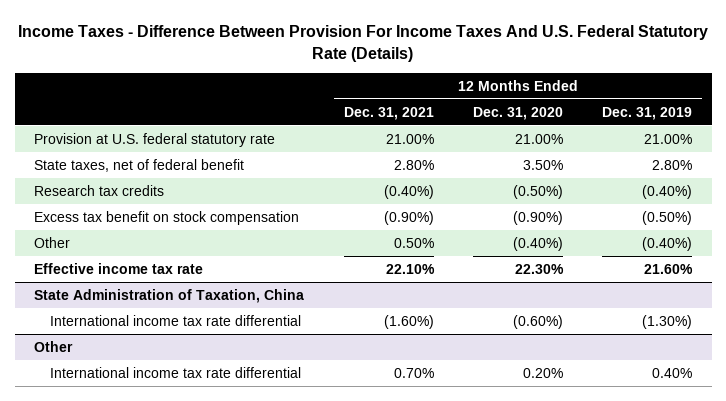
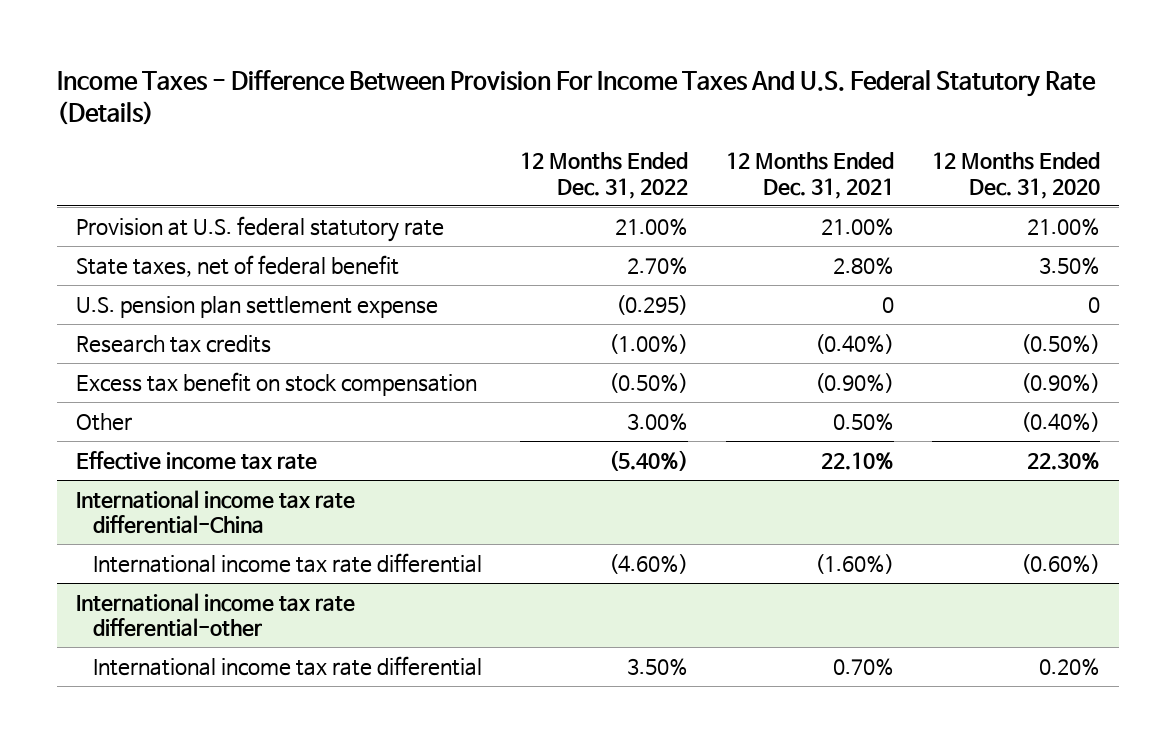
[601,106,692,120] Dec. 31, 2019 -> none
none -> [519,152,688,199] 12 Months Ended Dec. 31, 2022
none -> [76,295,439,318] U.S. pension plan settlement expense
[34,288,305,303] State Administration of Taxation, China -> [76,489,356,535] International income tax rate differential-China
[34,340,74,352] Other -> [76,592,356,638] International income tax rate differential-other

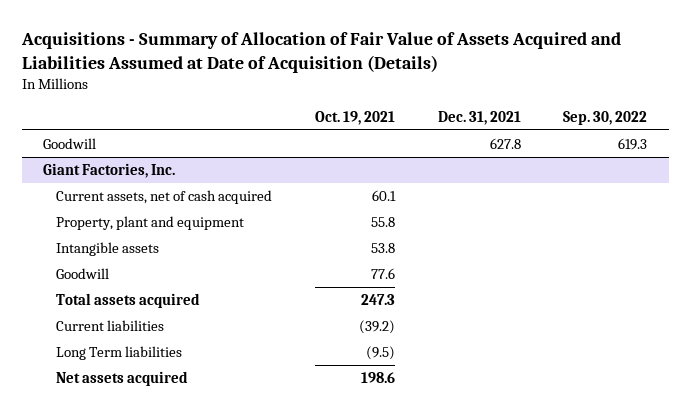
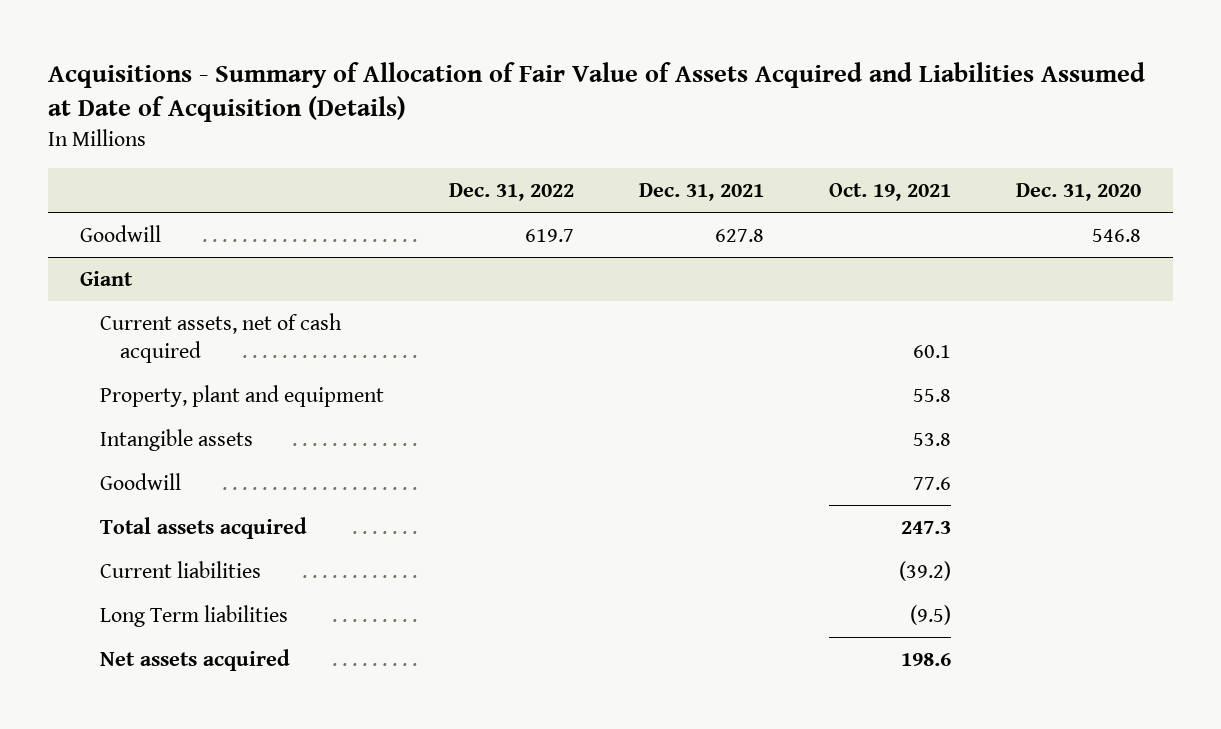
[563,111,648,126] Sep. 30, 2022 -> none
none -> [448,183,574,202] Dec. 31, 2022
none -> [1015,183,1141,202] Dec. 31, 2020
[42,162,175,178] Giant Factories, Inc. -> [80,270,134,286] Giant

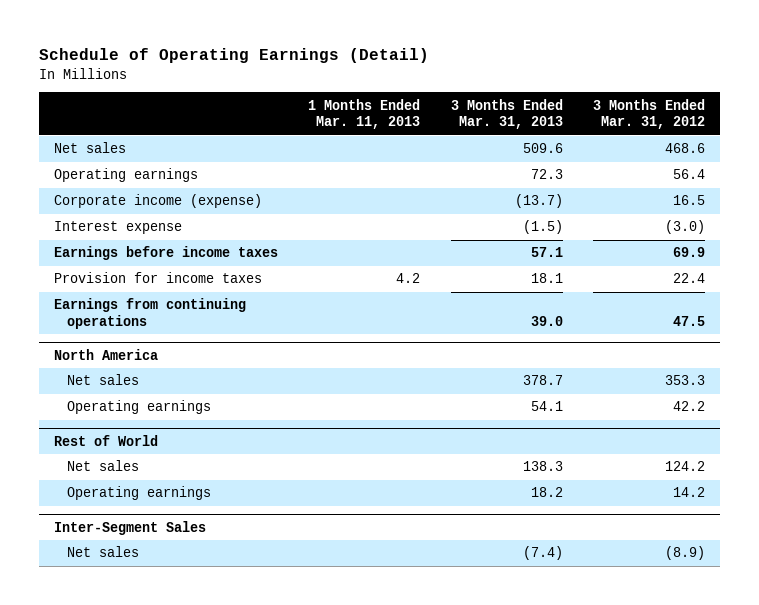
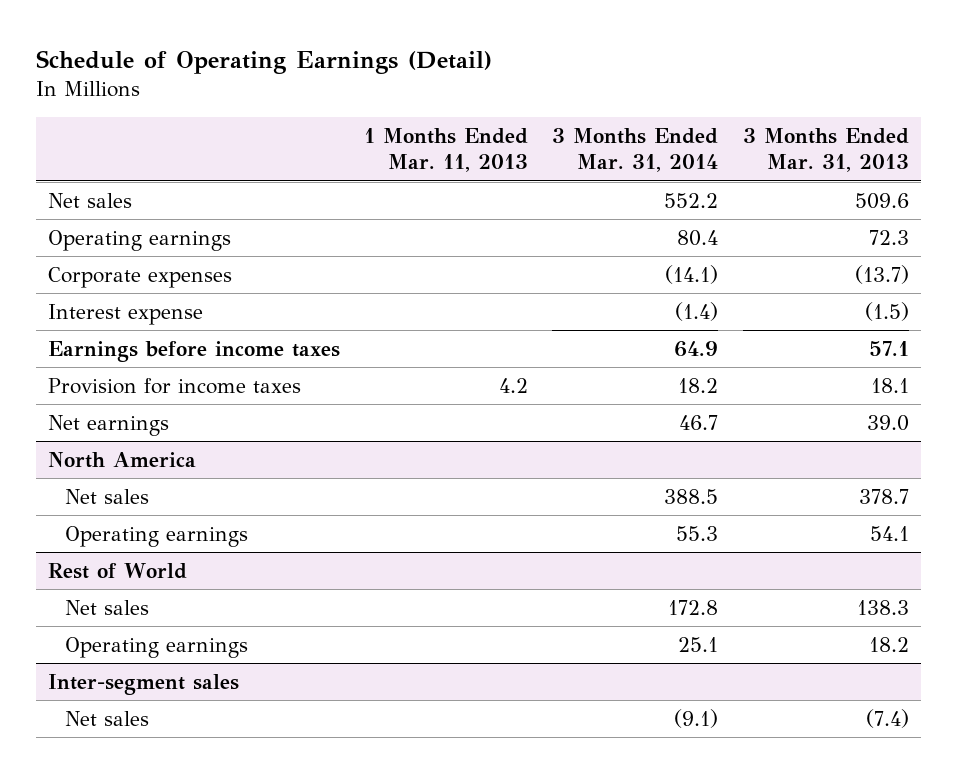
[592,98,705,130] 3 Months Ended Mar. 31, 2012 -> none
none -> [552,128,719,173] 3 Months Ended Mar. 31, 2014
[53,194,262,209] Corporate income (expense) -> [47,266,232,288] Corporate expenses
[53,298,246,329] Earnings from continuing operations -> none
none -> [47,414,169,436] Net earnings
[53,520,206,535] Inter-Segment Sales -> [47,673,239,695] Inter-segment sales

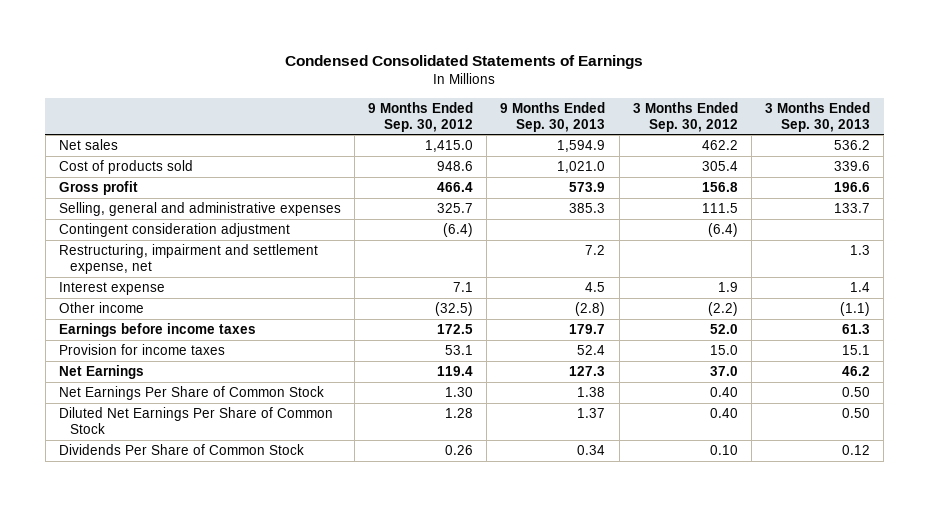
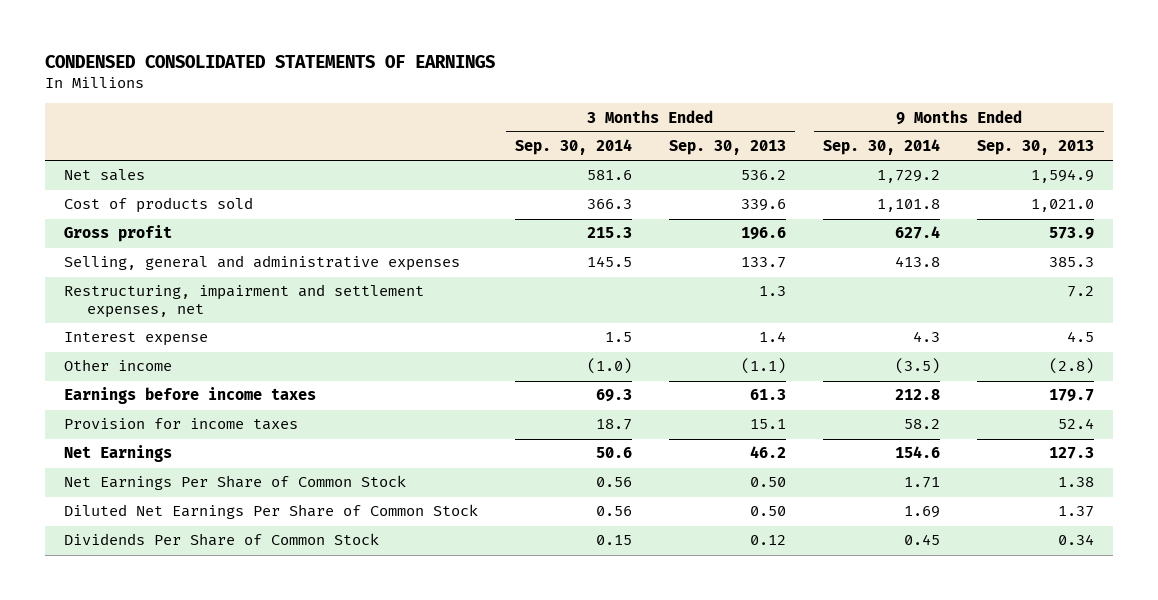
[285,55,644,70] Condensed Consolidated Statements of Earnings -> [45,55,496,69] CONDENSED CONSOLIDATED STATEMENTS OF EARNINGS
[368,101,474,132] 9 Months Ended Sep. 30, 2012 -> none
[632,101,738,132] 3 Months Ended Sep. 30, 2012 -> none
none -> [514,139,632,156] Sep. 30, 2014
none -> [823,139,941,156] Sep. 30, 2014
[58,223,290,238] Contingent consideration adjustment -> none
[58,244,318,275] Restructuring, impairment and settlement expense, net -> [63,284,424,318] Restructuring, impairment and settlement expenses, net

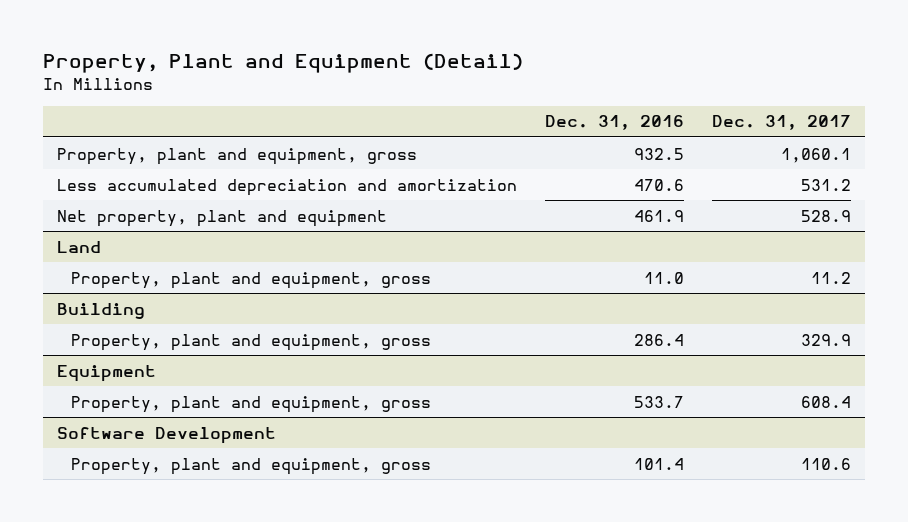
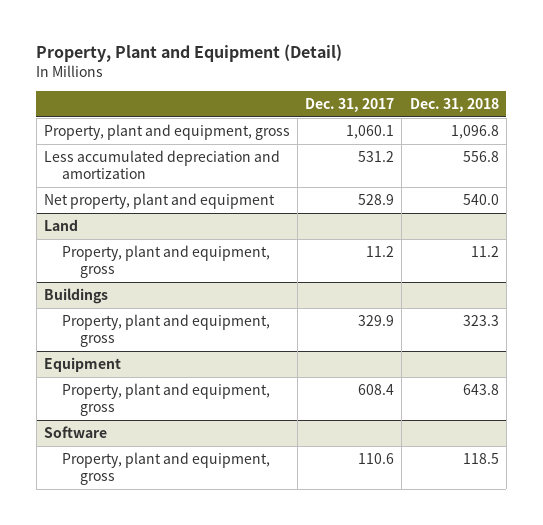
[545,115,685,131] Dec. 31, 2016 -> none
none -> [409,97,499,112] Dec. 31, 2018
[56,302,145,319] Building -> [44,288,109,305] Buildings
[56,426,276,444] Software Development -> [44,426,108,439] Software

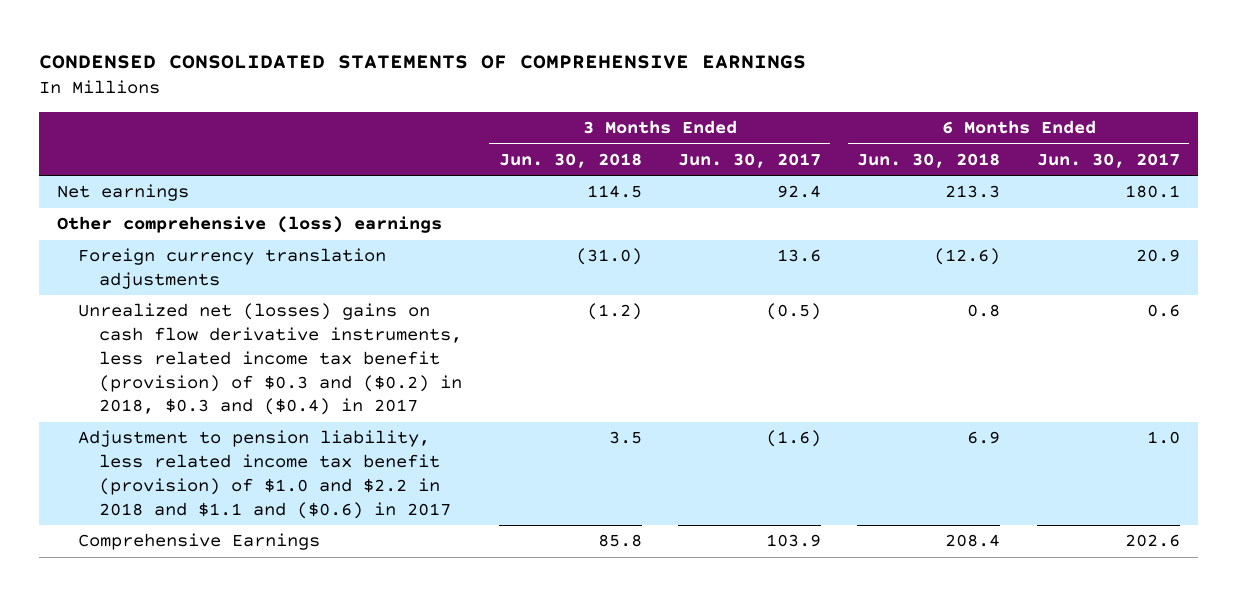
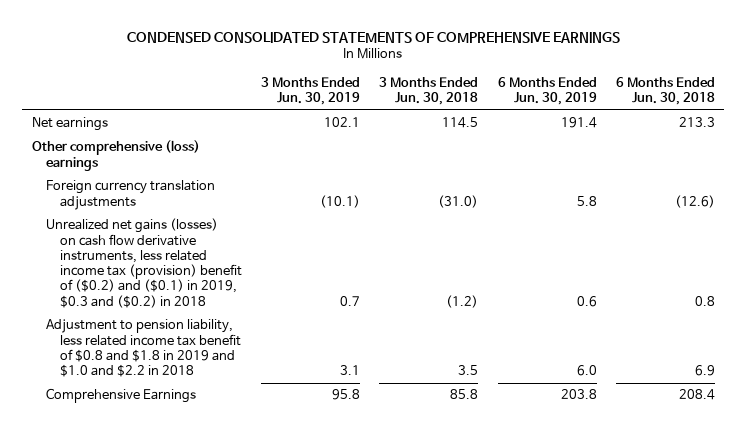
[677,153,821,169] Jun. 30, 2017 -> none
[1036,153,1180,169] Jun. 30, 2017 -> none
none -> [261,76,361,106] 3 Months Ended Jun. 30, 2019
none -> [497,76,597,106] 6 Months Ended Jun. 30, 2019
[78,303,463,416] Unrealized net (losses) gains on cash flow derivative instruments, less related income tax benefit (provision) of $0.3 and ($0.2) in 2018, $0.3 and ($0.4) in 2017 -> [45,218,242,308] Unrealized net gains (losses) on cash flow derivative instruments, less related income tax (provision) benefit of ($0.2) and ($0.1) in 2019, $0.3 and ($0.2) in 2018
[78,430,452,519] Adjustment to pension liability, less related income tax benefit (provision) of $1.0 and $2.2 in 2018 and $1.1 and ($0.6) in 2017 -> [45,319,241,378] Adjustment to pension liability, less related income tax benefit of $0.8 and $1.8 in 2019 and $1.0 and $2.2 in 2018

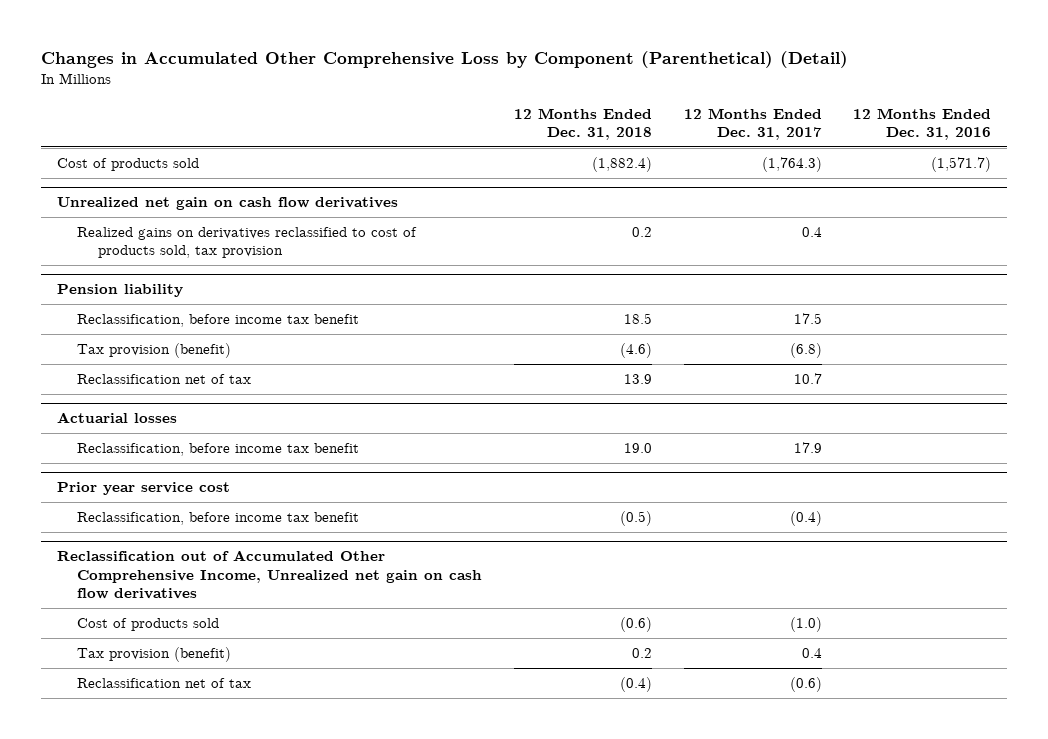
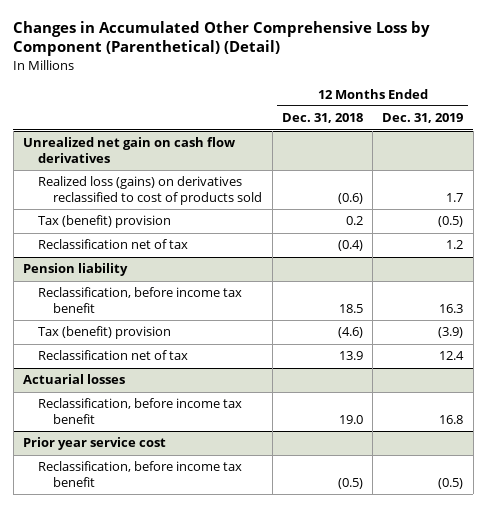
[683,107,822,141] 12 Months Ended Dec. 31, 2017 -> none
[853,107,992,141] 12 Months Ended Dec. 31, 2016 -> none
none -> [382,113,464,124] Dec. 31, 2019
[57,158,200,172] Cost of products sold -> none
[77,227,418,259] Realized gains on derivatives reclassified to cost of products sold, tax provision -> [38,176,263,205] Realized loss (gains) on derivatives reclassified to cost of products sold
[632,227,653,238] 0.2 -> [337,192,363,204] (0.6)
none -> [38,215,172,229] Tax (benefit) provision
none -> [38,239,189,250] Reclassification net of tax
[77,343,232,359] Tax provision (benefit) -> [38,326,172,340] Tax (benefit) provision
[57,550,483,599] Reclassification out of Accumulated Other Comprehensive Income, Unrealized net gain on cash flow derivatives -> none
[77,618,220,632] Cost of products sold -> none
[77,647,232,663] Tax provision (benefit) -> none
[77,678,252,689] Reclassification net of tax -> none

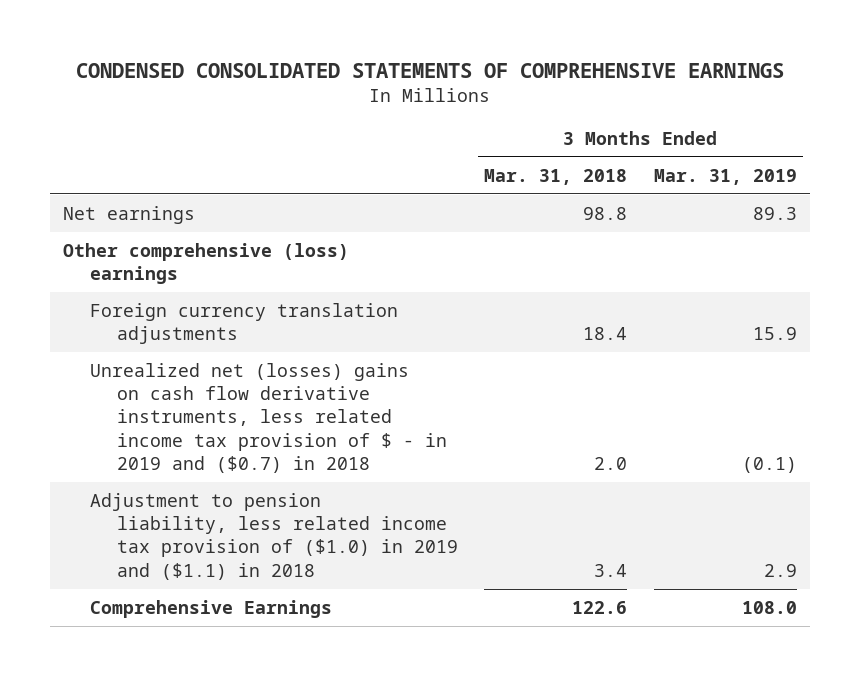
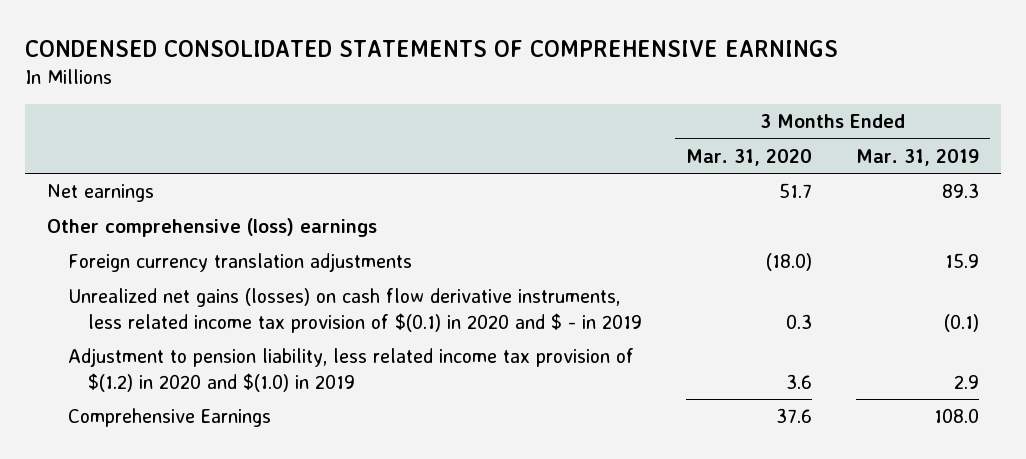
[484,168,628,185] Mar. 31, 2018 -> none
none -> [686,148,813,166] Mar. 31, 2020
[90,362,447,473] Unrealized net (losses) gains on cash flow derivative instruments, less related income tax provision of $ - in 2019 and ($0.7) in 2018 -> [67,288,643,333] Unrealized net gains (losses) on cash flow derivative instruments, less related income tax provision of $(0.1) in 2020 and $ - in 2019
[90,492,458,580] Adjustment to pension liability, less related income tax provision of ($1.0) in 2019 and ($1.1) in 2018 -> [67,348,634,392] Adjustment to pension liability, less related income tax provision of $(1.2) in 2020 and $(1.0) in 2019

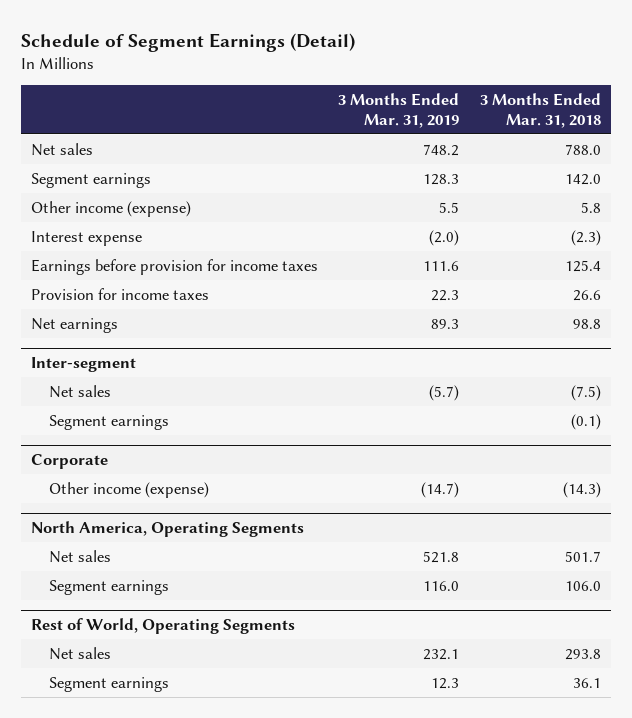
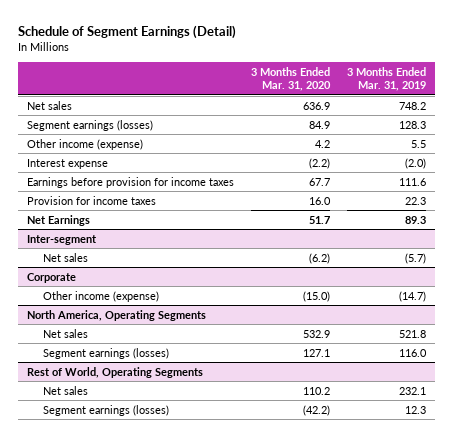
[479,92,601,128] 3 Months Ended Mar. 31, 2018 -> none
none -> [251,66,332,92] 3 Months Ended Mar. 31, 2020
[31,172,152,188] Segment earnings -> [26,119,153,131] Segment earnings (losses)
[31,317,119,333] Net earnings -> [26,214,90,226] Net Earnings
[48,414,169,430] Segment earnings -> none
[48,579,169,595] Segment earnings -> [42,347,169,359] Segment earnings (losses)
[48,676,169,692] Segment earnings -> [42,404,169,416] Segment earnings (losses)

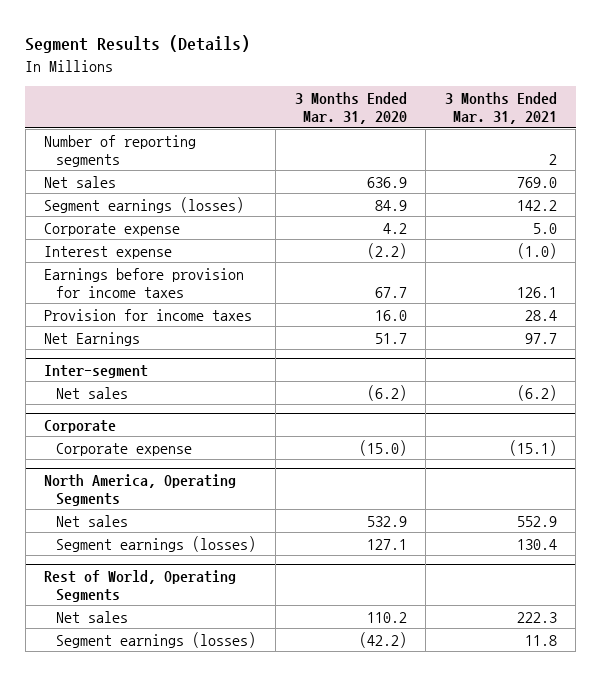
[18,24,237,39] Schedule of Segment Earnings (Detail) -> [25,35,251,54] Segment Results (Details)
[347,66,427,92] 3 Months Ended Mar. 31, 2019 -> none
none -> [444,91,557,125] 3 Months Ended Mar. 31, 2021
none -> [44,134,197,167] Number of reporting segments
[26,138,143,150] Other income (expense) -> [44,222,181,236] Corporate expense
[42,290,159,302] Other income (expense) -> [56,442,193,456] Corporate expense

